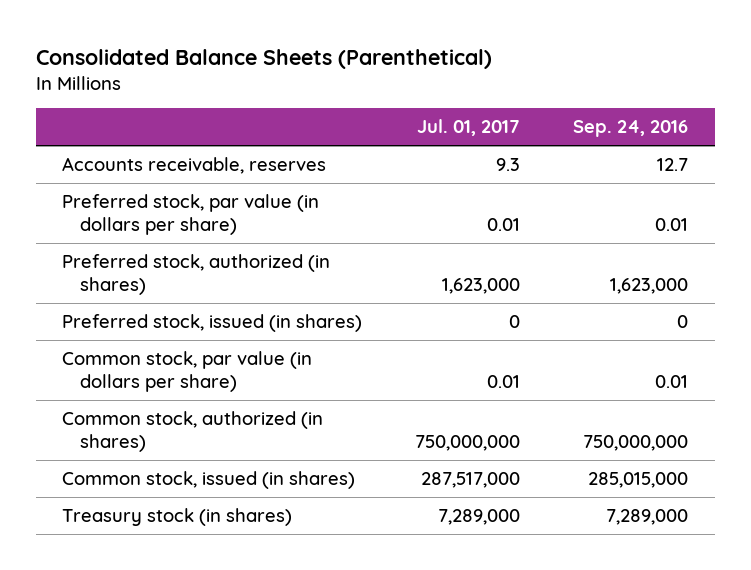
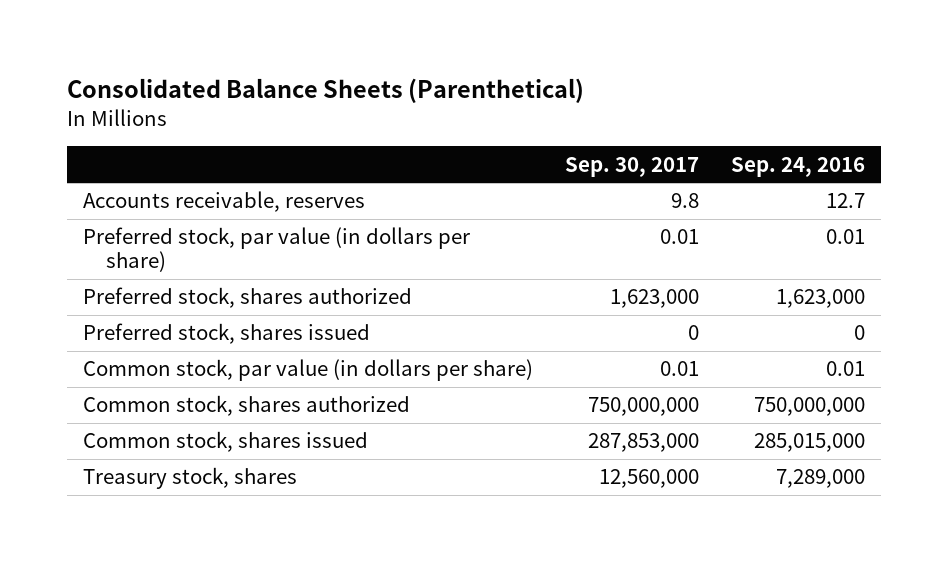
[417,119,521,137] Jul. 01, 2017 -> none
none -> [565,156,700,177] Sep. 30, 2017
[62,254,331,295] Preferred stock, authorized (in shares) -> [82,287,412,309] Preferred stock, shares authorized
[62,314,363,333] Preferred stock, issued (in shares) -> [82,323,370,345] Preferred stock, shares issued
[62,411,324,452] Common stock, authorized (in shares) -> [82,395,410,417] Common stock, shares authorized
[62,471,356,490] Common stock, issued (in shares) -> [82,431,368,453] Common stock, shares issued
[62,508,293,527] Treasury stock (in shares) -> [82,467,297,490] Treasury stock, shares

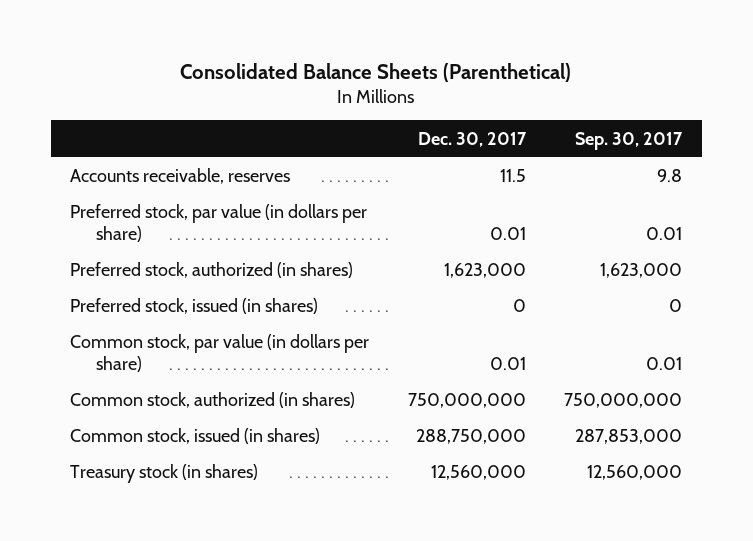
[731,156,866,177] Sep. 24, 2016 -> none
none -> [417,131,527,147] Dec. 30, 2017
[82,287,412,309] Preferred stock, shares authorized -> [70,262,354,279] Preferred stock, authorized (in shares)
[82,323,370,345] Preferred stock, shares issued -> [70,298,319,315] Preferred stock, issued (in shares)
[82,395,410,417] Common stock, shares authorized -> [70,392,356,409] Common stock, authorized (in shares)
[82,431,368,453] Common stock, shares issued -> [70,428,321,445] Common stock, issued (in shares)
[82,467,297,490] Treasury stock, shares -> [70,464,259,484] Treasury stock (in shares)

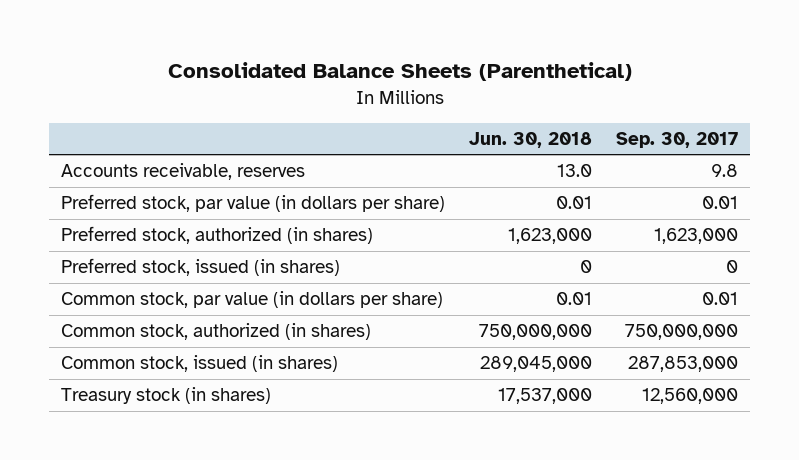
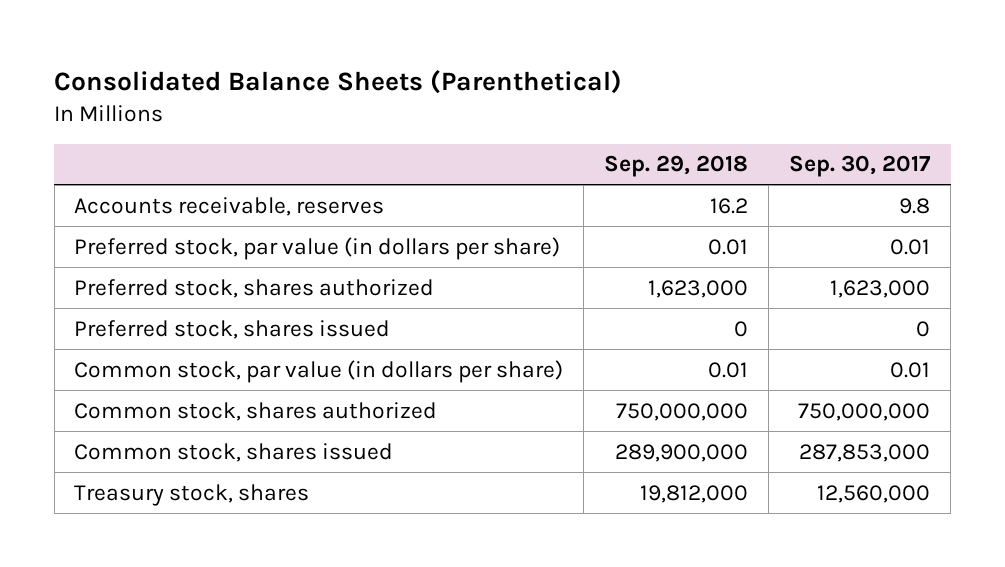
[469,131,593,148] Jun. 30, 2018 -> none
none -> [604,155,749,178] Sep. 29, 2018
[61,226,374,245] Preferred stock, authorized (in shares) -> [74,278,435,298] Preferred stock, shares authorized
[61,258,341,277] Preferred stock, issued (in shares) -> [74,319,391,339] Preferred stock, shares issued
[61,323,372,341] Common stock, authorized (in shares) -> [74,401,438,421] Common stock, shares authorized
[61,355,339,373] Common stock, issued (in shares) -> [74,442,394,462] Common stock, shares issued
[61,387,272,405] Treasury stock (in shares) -> [74,483,310,506] Treasury stock, shares

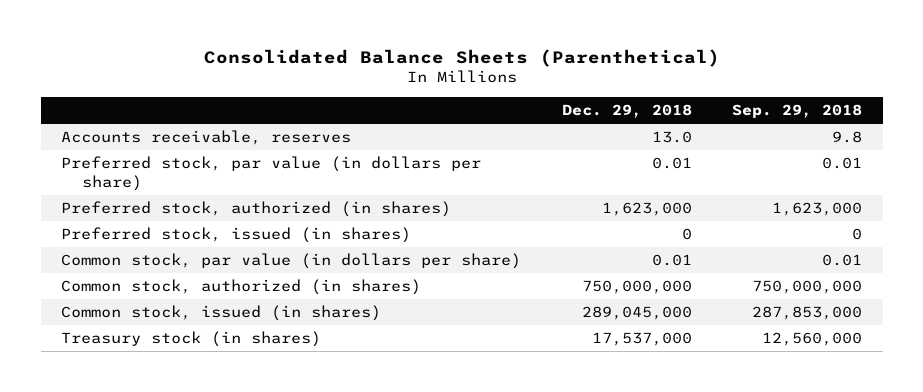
[789,155,932,178] Sep. 30, 2017 -> none
none -> [561,104,692,119] Dec. 29, 2018
[710,197,749,214] 16.2 -> [832,131,863,144] 9.8
[74,278,435,298] Preferred stock, shares authorized -> [60,201,451,218] Preferred stock, authorized (in shares)
[74,319,391,339] Preferred stock, shares issued -> [60,227,411,244] Preferred stock, issued (in shares)
[74,401,438,421] Common stock, shares authorized -> [60,279,421,296] Common stock, authorized (in shares)
[74,442,394,462] Common stock, shares issued -> [60,305,381,322] Common stock, issued (in shares)
[615,443,749,462] 289,900,000 -> [752,306,863,321] 287,853,000
[74,483,310,506] Treasury stock, shares -> [60,331,321,348] Treasury stock (in shares)
[640,484,749,503] 19,812,000 -> [762,332,863,347] 12,560,000

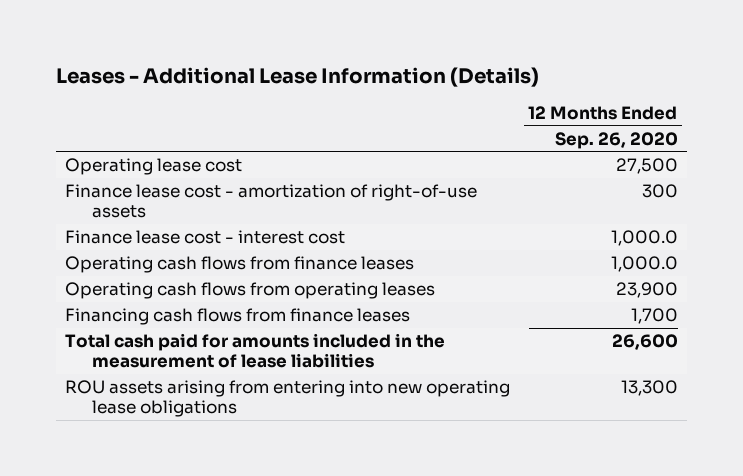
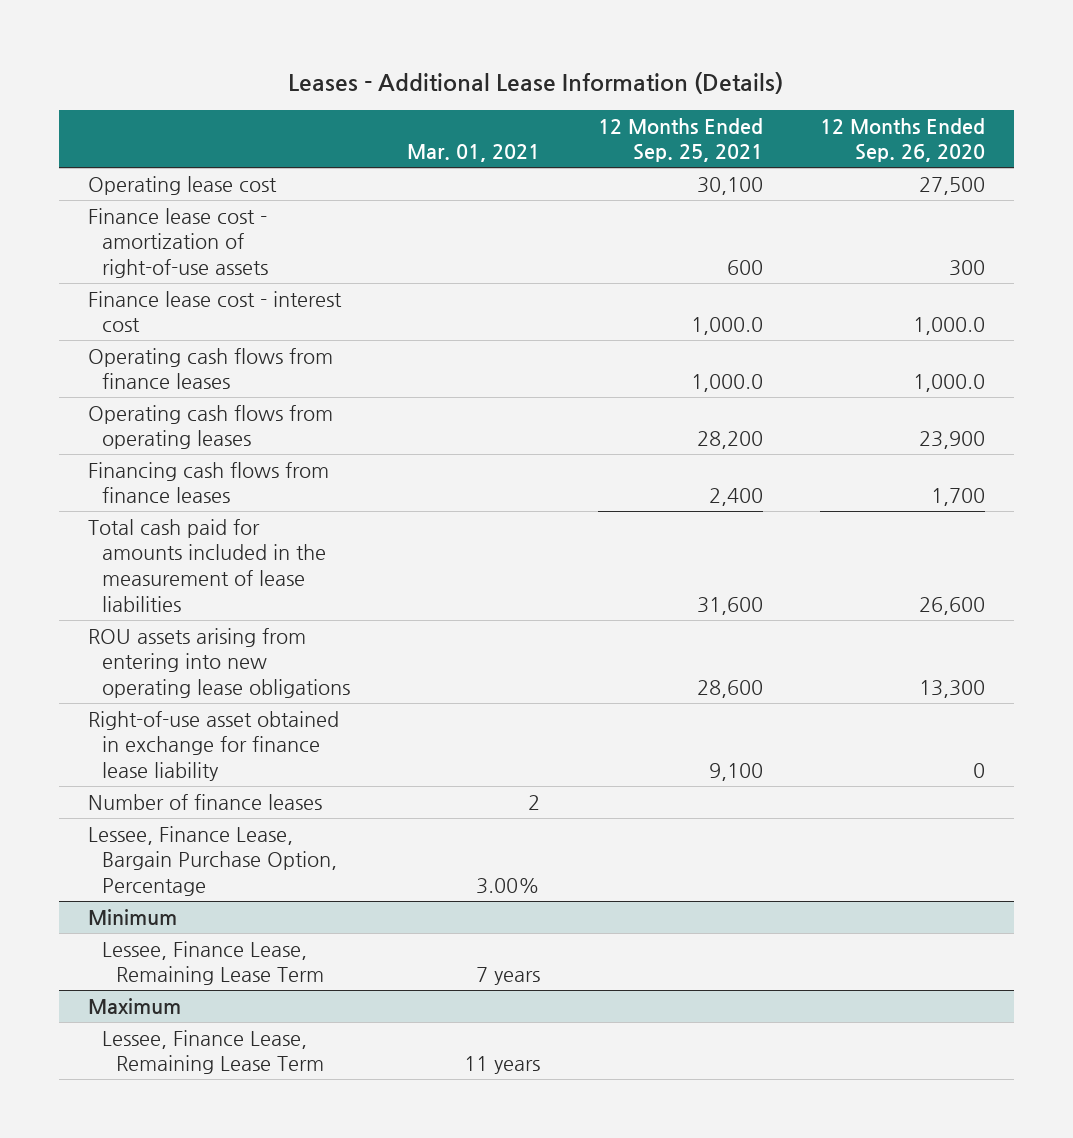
none -> [407,144,541,163] Mar. 01, 2021
none -> [597,117,763,163] 12 Months Ended Sep. 25, 2021
none -> [87,710,339,782] Right-of-use asset obtained in exchange for finance lease liability
none -> [87,793,322,810] Number of finance leases
none -> [87,825,337,897] Lessee, Finance Lease, Bargain Purchase Option, Percentage
none -> [87,908,177,925] Minimum
none -> [101,940,324,986] Lessee, Finance Lease, Remaining Lease Term
none -> [87,997,181,1014] Maximum
none -> [101,1029,324,1075] Lessee, Finance Lease, Remaining Lease Term

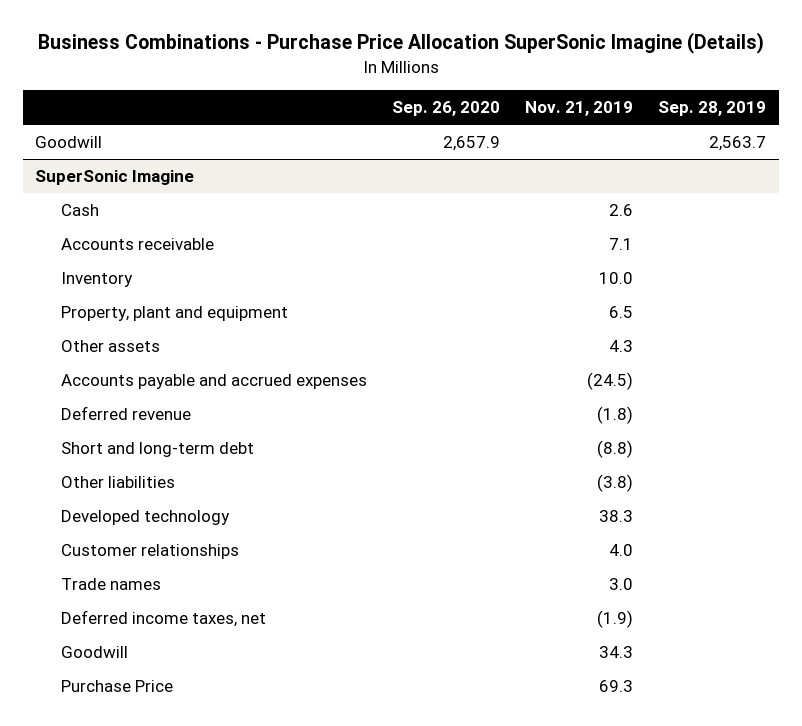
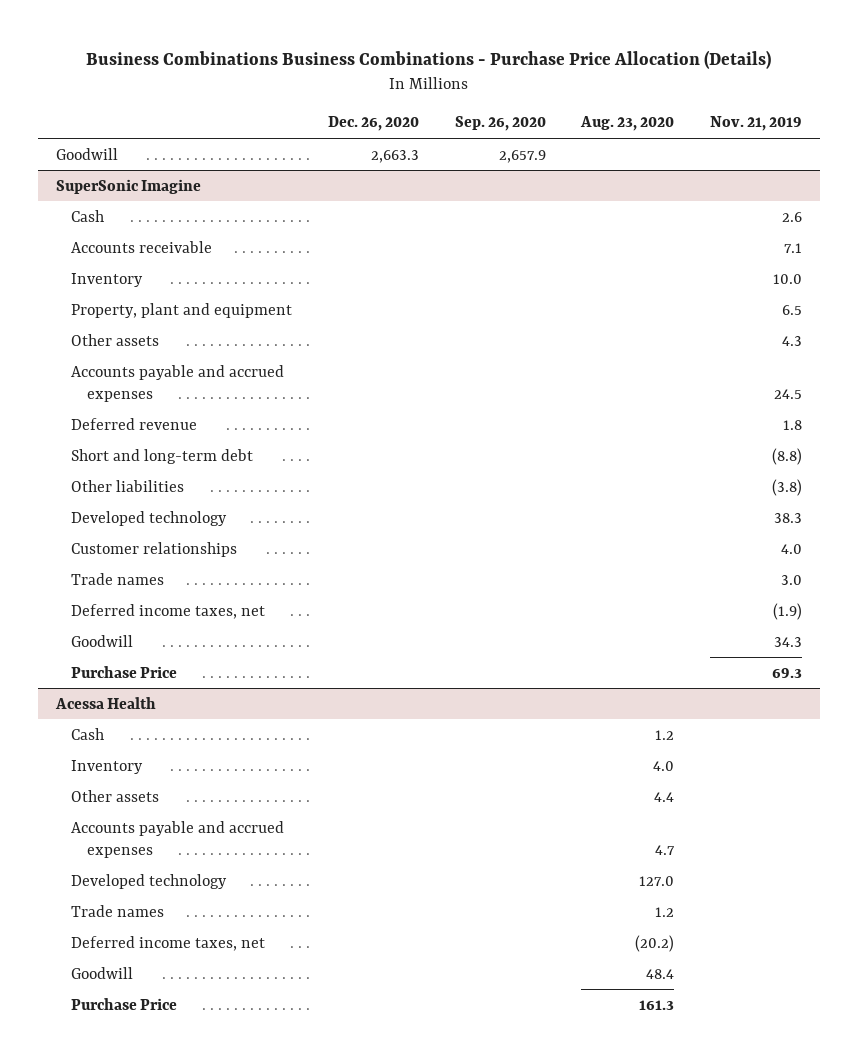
[37,32,764,55] Business Combinations - Purchase Price Allocation SuperSonic Imagine (Details) -> [85,50,771,70] Business Combinations Business Combinations - Purchase Price Allocation (Details)
[658,101,767,117] Sep. 28, 2019 -> none
none -> [327,116,419,132] Dec. 26, 2020
none -> [580,116,675,132] Aug. 23, 2020
[587,372,634,391] (24.5) -> [773,388,802,399] 24.5
[597,406,634,425] (1.8) -> [782,419,802,430] 1.8
none -> [54,696,156,709] Acessa Health
none -> [71,727,105,740] Cash
none -> [71,759,144,774] Inventory
none -> [71,789,160,802] Other assets
none -> [71,820,285,858] Accounts payable and accrued expenses
none -> [71,873,228,889] Developed technology
none -> [71,904,165,917] Trade names
none -> [71,935,266,951] Deferred income taxes, net
none -> [71,966,134,979] Goodwill
none -> [71,997,178,1010] Purchase Price

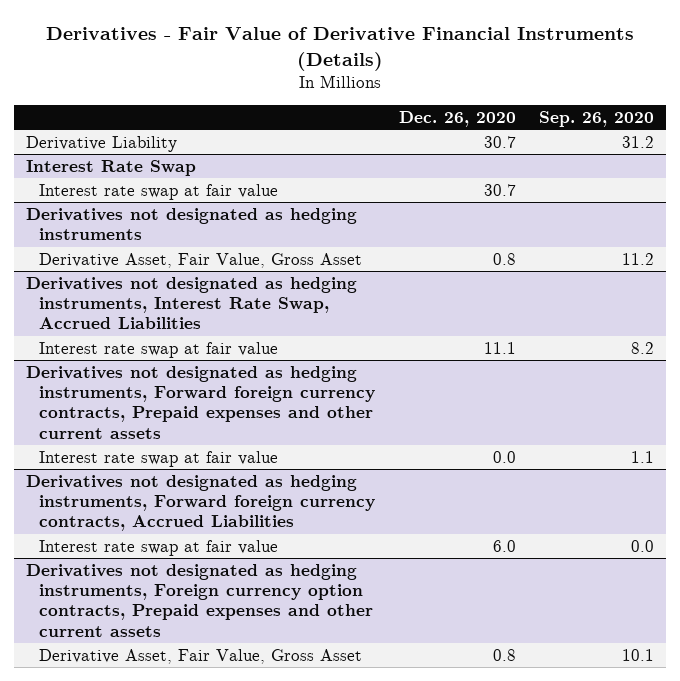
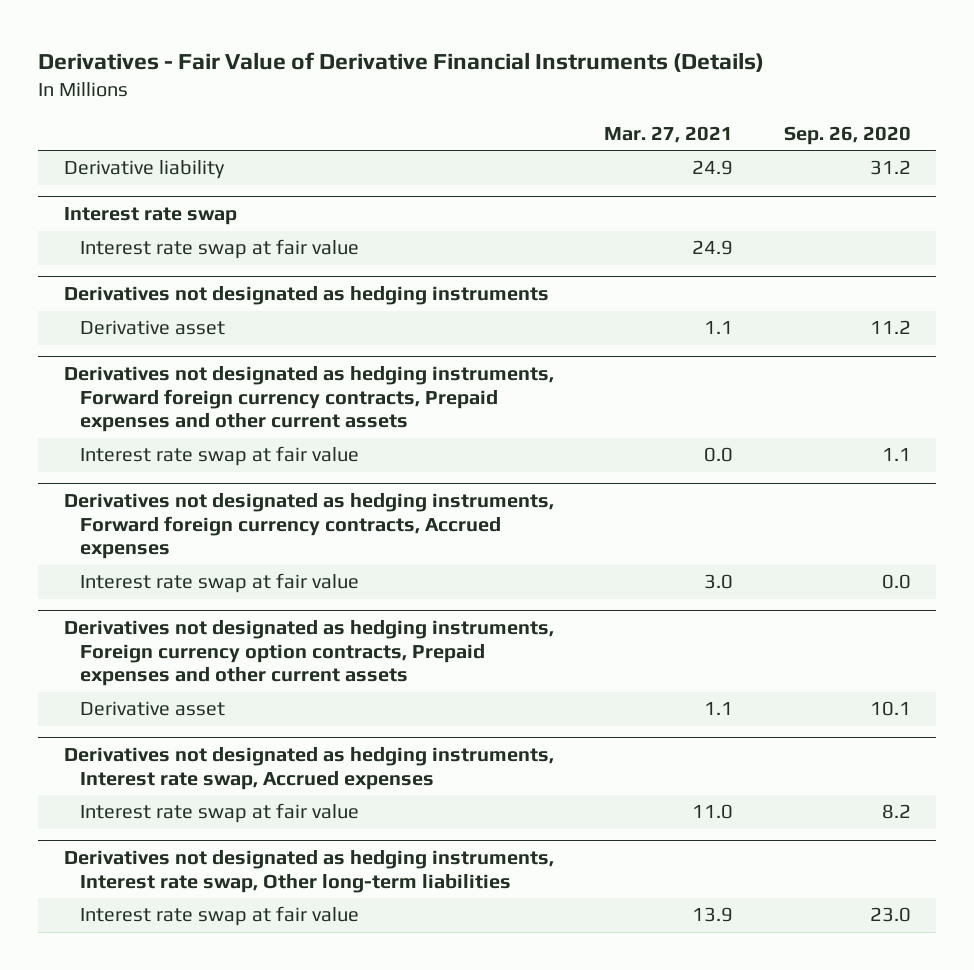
[398,110,516,127] Dec. 26, 2020 -> none
none -> [604,125,734,143] Mar. 27, 2021
[25,135,177,152] Derivative Liability -> [63,160,225,180] Derivative liability
[25,159,196,176] Interest Rate Swap -> [63,207,237,226] Interest rate swap
[25,276,357,330] Derivatives not designated as hedging instruments, Interest Rate Swap, Accrued Liabilities -> none
[39,341,279,358] Interest rate swap at fair value -> none
[39,252,363,268] Derivative Asset, Fair Value, Gross Asset -> [80,320,226,336] Derivative asset
[25,474,376,532] Derivatives not designated as hedging instruments, Forward foreign currency contracts, Accrued Liabilities -> [63,493,554,560] Derivatives not designated as hedging instruments, Forward foreign currency contracts, Accrued expenses
[39,648,363,664] Derivative Asset, Fair Value, Gross Asset -> [80,701,226,717] Derivative asset
none -> [63,747,554,790] Derivatives not designated as hedging instruments, Interest rate swap, Accrued expenses
none -> [80,803,360,824] Interest rate swap at fair value
none -> [63,850,554,893] Derivatives not designated as hedging instruments, Interest rate swap, Other long-term liabilities
none -> [80,906,360,927] Interest rate swap at fair value

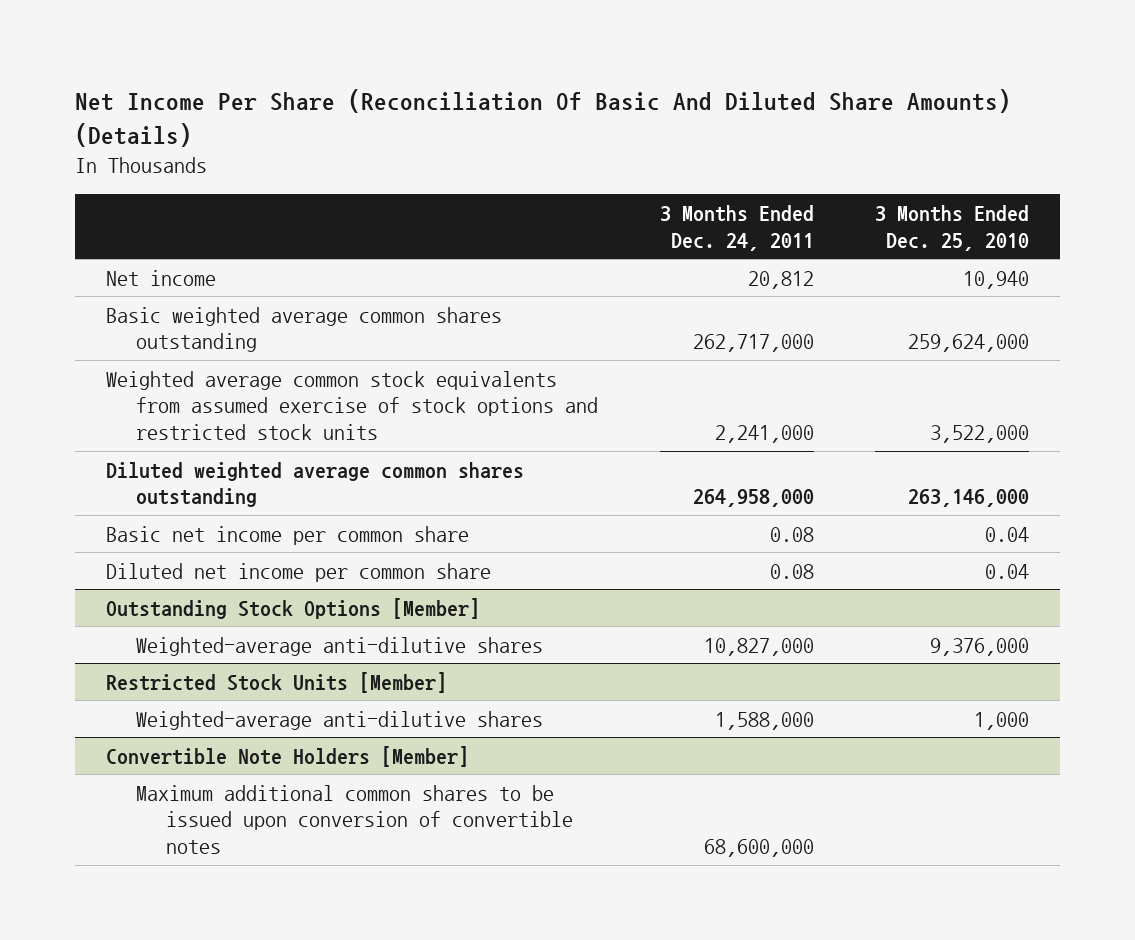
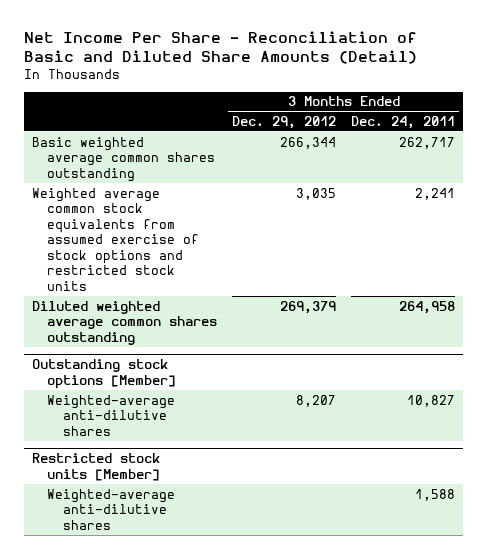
[75,89,1012,148] Net Income Per Share (Reconciliation Of Basic And Diluted Share Amounts) (Details) -> [23,31,417,65] Net Income Per Share - Reconciliation of Basic and Diluted Share Amounts (Detail)
[875,204,1030,251] 3 Months Ended Dec. 25, 2010 -> none
none -> [232,115,337,129] Dec. 29, 2012
[106,269,217,286] Net income -> none
[106,525,470,545] Basic net income per common share -> none
[106,562,492,582] Diluted net income per common share -> none
[106,745,470,767] Convertible Note Holders [Member] -> none
[136,784,574,855] Maximum additional common shares to be issued upon conversion of convertible notes -> none
[692,334,814,353] 262,717,000 -> [399,136,456,149] 262,717
[714,425,814,444] 2,241,000 -> [415,187,456,200] 2,241
[692,489,814,508] 264,958,000 -> [399,300,456,314] 264,958
[106,597,481,619] Outstanding Stock Options [Member] -> [31,359,177,389] Outstanding stock options [Member]
[703,637,814,656] 10,827,000 -> [407,394,456,407] 10,827
[106,671,448,693] Restricted Stock Units [Member] -> [31,453,161,481] Restricted stock units [Member]
[714,711,814,730] 1,588,000 -> [415,488,456,501] 1,588

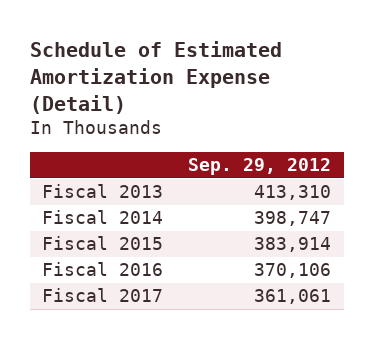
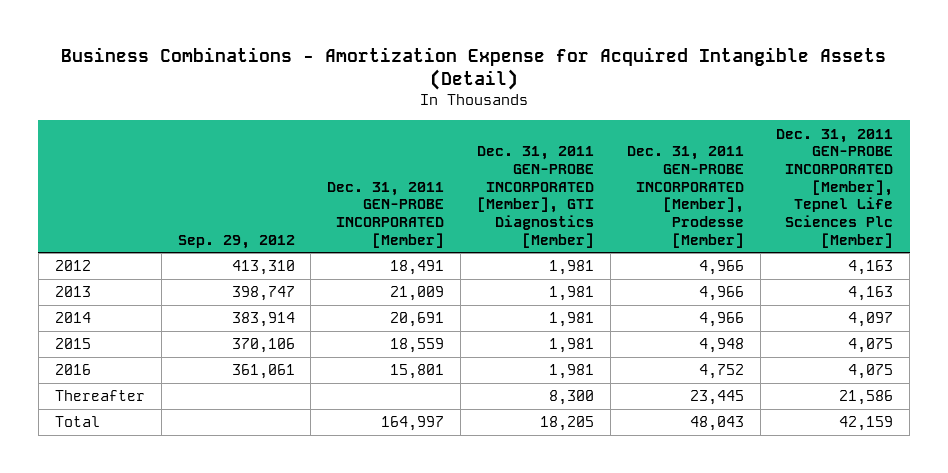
[29,40,282,114] Schedule of Estimated Amortization Expense (Detail) -> [61,46,887,91] Business Combinations - Amortization Expense for Acquired Intangible Assets (Detail)
none -> [327,181,445,248] Dec. 31, 2011 GEN-PROBE INCORPORATED [Member]
none -> [477,146,595,248] Dec. 31, 2011 GEN-PROBE INCORPORATED [Member], GTI Diagnostics [Member]
none -> [626,146,744,248] Dec. 31, 2011 GEN-PROBE INCORPORATED [Member], Prodesse [Member]
none -> [776,128,894,248] Dec. 31, 2011 GEN-PROBE INCORPORATED [Member], Tepnel Life Sciences Plc [Member]
[42,184,164,199] Fiscal 2013 -> [54,260,91,272] 2012
[42,210,164,225] Fiscal 2014 -> [54,286,91,298] 2013
[42,236,164,251] Fiscal 2015 -> [54,312,91,324] 2014
[42,262,164,277] Fiscal 2016 -> [54,338,91,350] 2015
[42,288,164,303] Fiscal 2017 -> [54,364,91,376] 2016
none -> [54,390,145,402] Thereafter
none -> [54,416,100,428] Total

